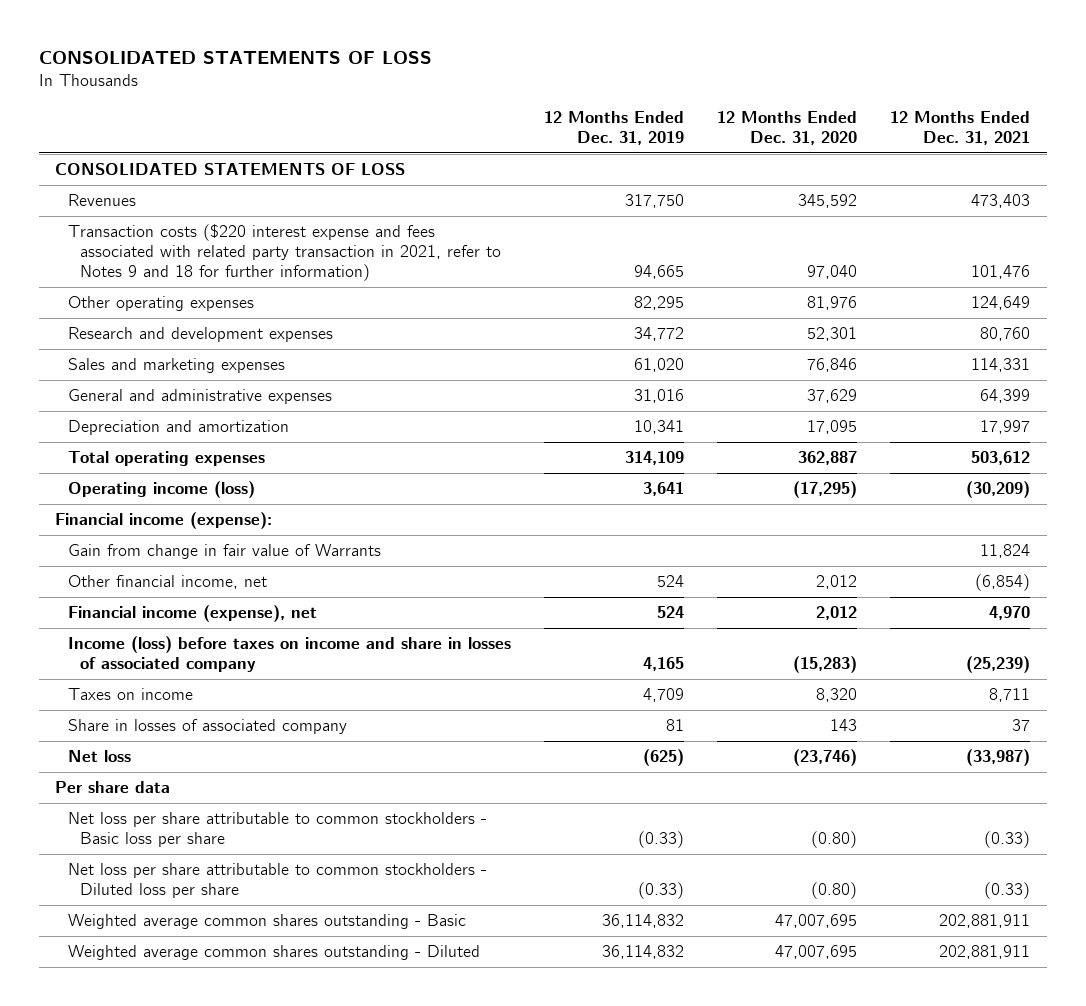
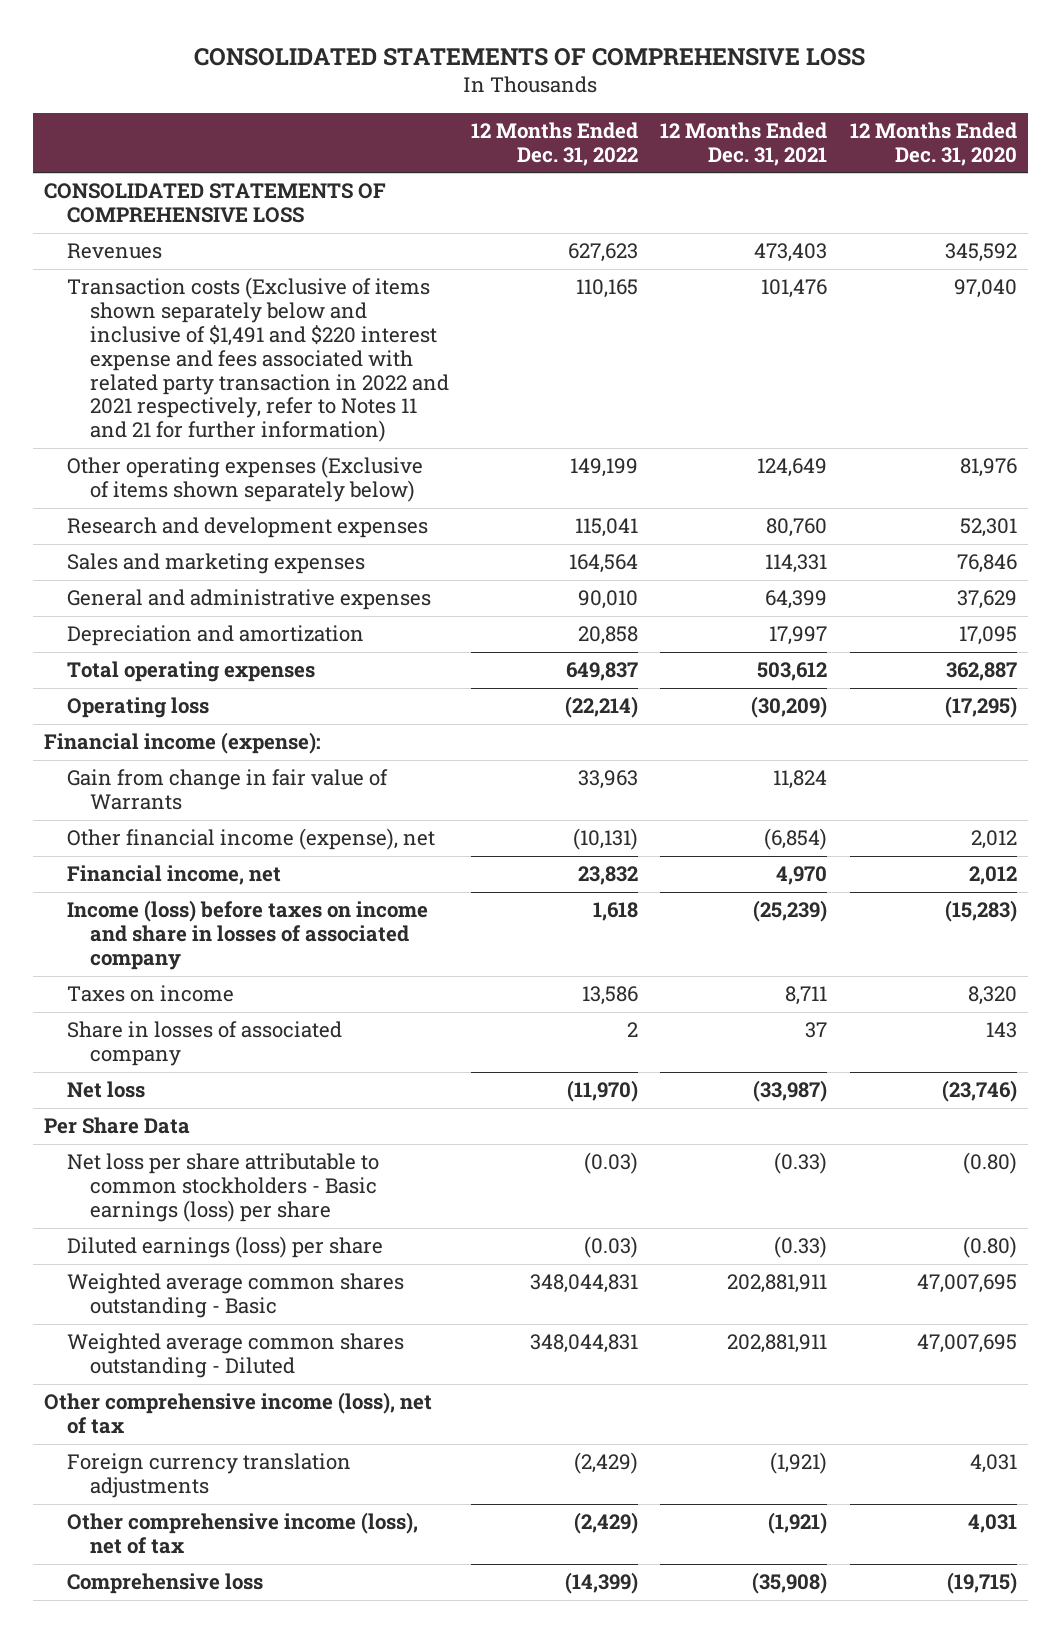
[38,50,432,64] CONSOLIDATED STATEMENTS OF LOSS -> [194,47,866,66] CONSOLIDATED STATEMENTS OF COMPREHENSIVE LOSS
[543,111,684,146] 12 Months Ended Dec. 31, 2019 -> none
none -> [471,121,639,166] 12 Months Ended Dec. 31, 2022
[55,163,406,176] CONSOLIDATED STATEMENTS OF LOSS -> [44,183,387,224] CONSOLIDATED STATEMENTS OF COMPREHENSIVE LOSS
[67,224,501,281] Transaction costs ($220 interest expense and fees associated with related party transaction in 2021, refer to Notes 9 and 18 for further information) -> [66,277,449,443] Transaction costs (Exclusive of items shown separately below and inclusive of $1,491 and $220 interest expense and fees associated with related party transaction in 2022 and 2021 respectively, refer to Notes 11 and 21 for further information)
[67,296,254,312] Other operating expenses -> [66,456,423,503] Other operating expenses (Exclusive of items shown separately below)
[67,481,255,499] Operating income (loss) -> [66,697,209,719] Operating loss
[67,575,267,590] Other financial income, net -> [66,828,435,851] Other financial income (expense), net
[67,605,317,623] Financial income (expense), net -> [66,865,281,886] Financial income, net
[55,781,171,794] Per share data -> [44,1117,191,1135] Per Share Data
[67,812,487,847] Net loss per share attributable to common stockholders - Basic loss per share -> [66,1153,379,1222] Net loss per share attributable to common stockholders - Basic earnings (loss) per share
[67,863,487,898] Net loss per share attributable to common stockholders - Diluted loss per share -> [66,1236,383,1259] Diluted earnings (loss) per share
none -> [44,1392,433,1435] Other comprehensive income (loss), net of tax
none -> [66,1453,351,1499] Foreign currency translation adjustments
none -> [66,1512,418,1555] Other comprehensive income (loss), net of tax
none -> [66,1573,263,1595] Comprehensive loss

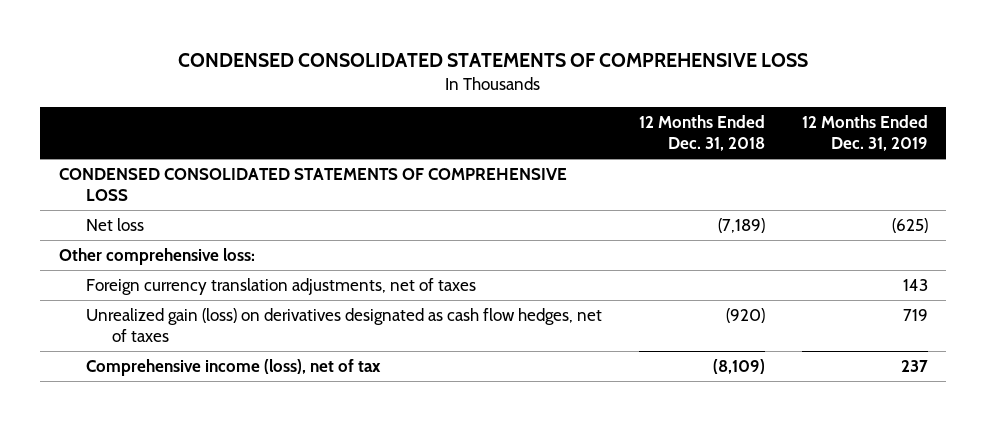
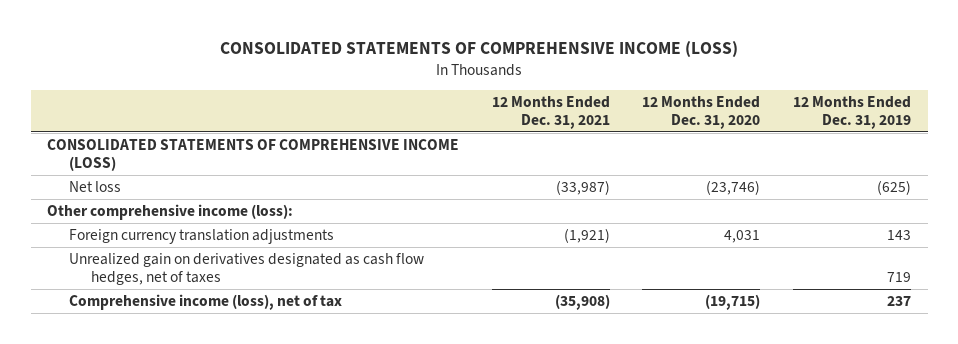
[178,52,809,67] CONDENSED CONSOLIDATED STATEMENTS OF COMPREHENSIVE LOSS -> [220,41,739,58] CONSOLIDATED STATEMENTS OF COMPREHENSIVE INCOME (LOSS)
[638,115,765,152] 12 Months Ended Dec. 31, 2018 -> none
none -> [491,96,610,130] 12 Months Ended Dec. 31, 2021
none -> [642,96,761,130] 12 Months Ended Dec. 31, 2020
[58,168,567,202] CONDENSED CONSOLIDATED STATEMENTS OF COMPREHENSIVE LOSS -> [46,138,459,171] CONSOLIDATED STATEMENTS OF COMPREHENSIVE INCOME (LOSS)
[58,248,255,266] Other comprehensive loss: -> [46,203,293,220] Other comprehensive income (loss):
[85,278,476,296] Foreign currency translation adjustments, net of taxes -> [68,228,334,244] Foreign currency translation adjustments
[85,308,602,343] Unrealized gain (loss) on derivatives designated as cash flow hedges, net of taxes -> [68,252,424,285] Unrealized gain on derivatives designated as cash flow hedges, net of taxes

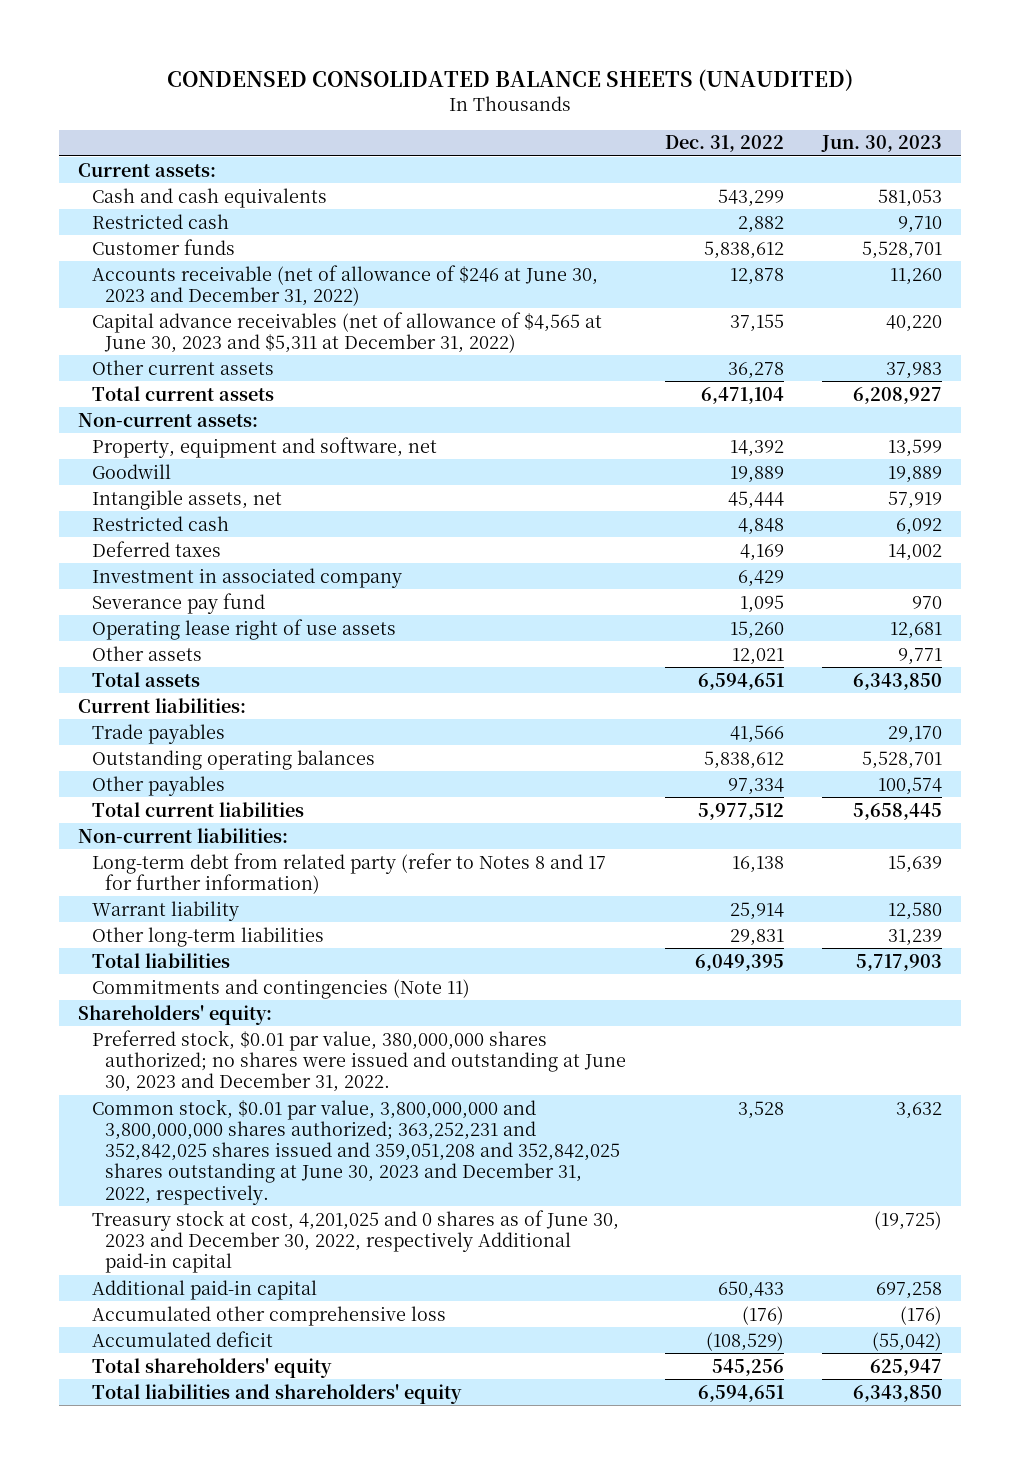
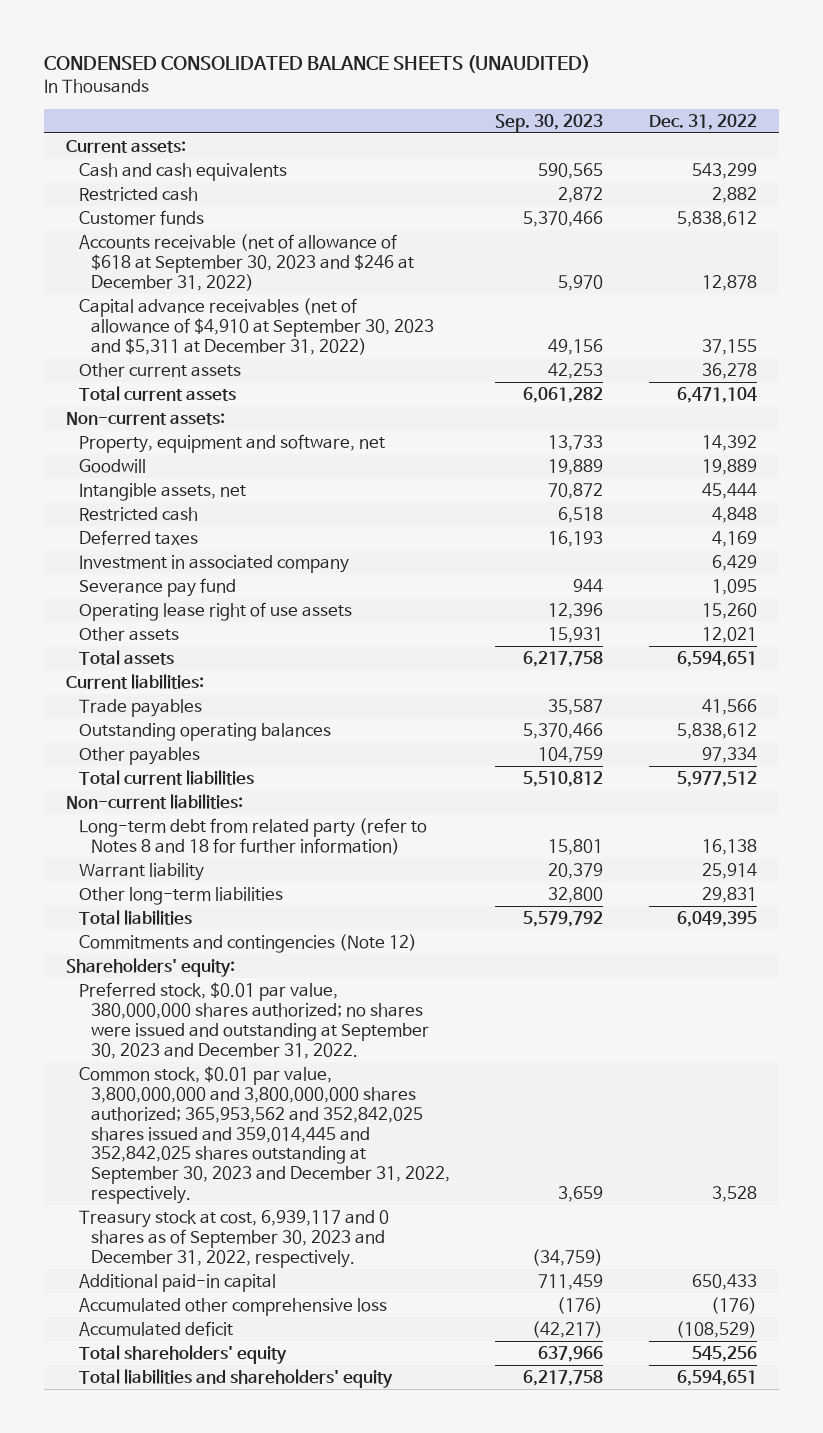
[820,135,942,153] Jun. 30, 2023 -> none
none -> [495,113,604,132] Sep. 30, 2023
[91,264,598,306] Accounts receivable (net of allowance of $246 at June 30, 2023 and December 31, 2022) -> [78,234,414,291] Accounts receivable (net of allowance of $618 at September 30, 2023 and $246 at December 31, 2022)
[91,311,602,353] Capital advance receivables (net of allowance of $4,565 at June 30, 2023 and $5,311 at December 31, 2022) -> [78,298,434,355] Capital advance receivables (net of allowance of $4,910 at September 30, 2023 and $5,311 at December 31, 2022)
[91,852,606,894] Long-term debt from related party (refer to Notes 8 and 17 for further information) -> [78,818,427,855] Long-term debt from related party (refer to Notes 8 and 18 for further information)
[91,978,470,999] Commitments and contingencies (Note 11) -> [78,934,417,954] Commitments and contingencies (Note 12)
[91,1029,627,1093] Preferred stock, $0.01 par value, 380,000,000 shares authorized; no shares were issued and outstanding at June 30, 2023 and December 31, 2022. -> [78,982,429,1059] Preferred stock, $0.01 par value, 380,000,000 shares authorized; no shares were issued and outstanding at September 30, 2023 and December 31, 2022.
[91,1098,621,1205] Common stock, $0.01 par value, 3,800,000,000 and 3,800,000,000 shares authorized; 363,252,231 and 352,842,025 shares issued and 359,051,208 and 352,842,025 shares outstanding at June 30, 2023 and December 31, 2022, respectively. -> [78,1066,450,1205] Common stock, $0.01 par value, 3,800,000,000 and 3,800,000,000 shares authorized; 365,953,562 and 352,842,025 shares issued and 359,014,445 and 352,842,025 shares outstanding at September 30, 2023 and December 31, 2022, respectively.
[91,1209,619,1274] Treasury stock at cost, 4,201,025 and 0 shares as of June 30, 2023 and December 30, 2022, respectively Additional paid-in capital -> [78,1210,389,1268] Treasury stock at cost, 6,939,117 and 0 shares as of September 30, 2023 and December 31, 2022, respectively.

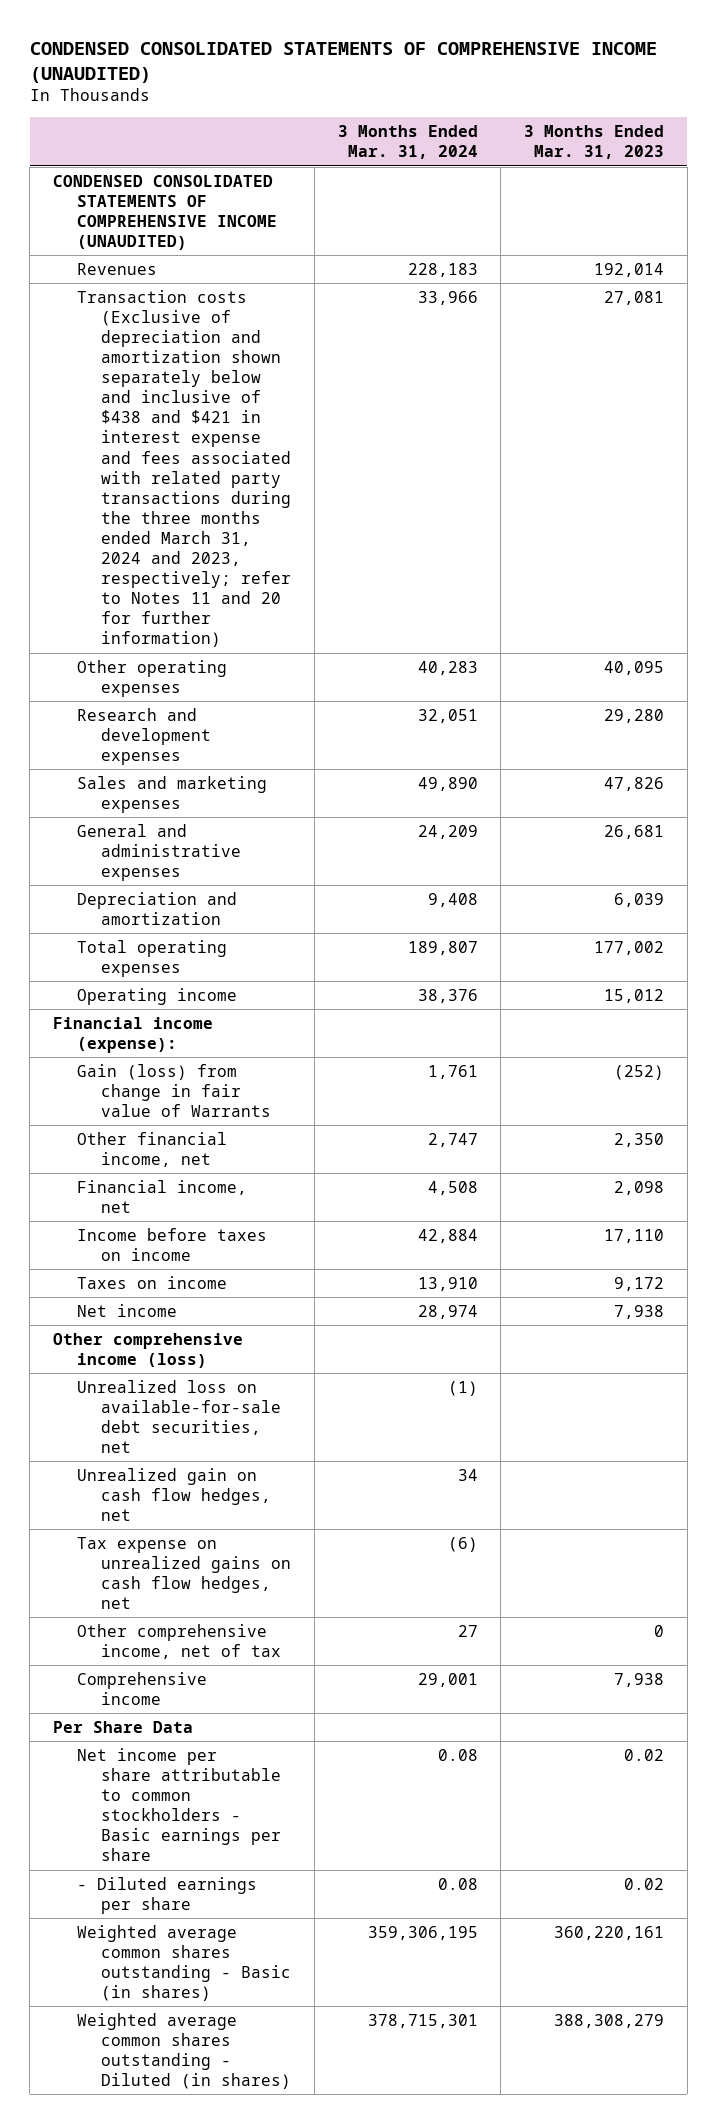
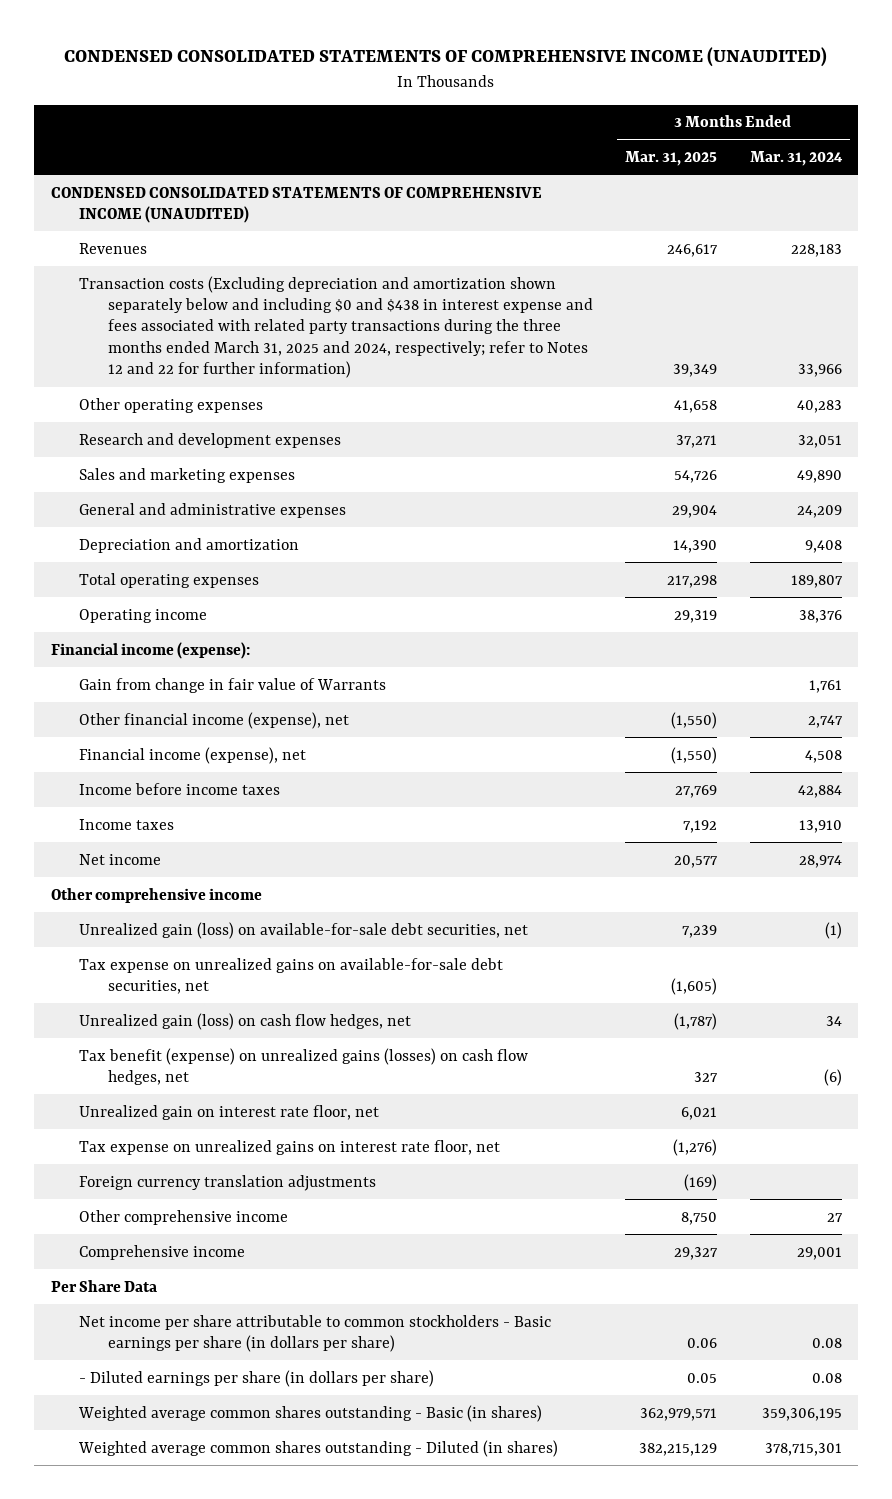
[523,125,664,160] 3 Months Ended Mar. 31, 2023 -> none
none -> [625,151,718,167] Mar. 31, 2025
[77,289,292,648] Transaction costs (Exclusive of depreciation and amortization shown separately below and inclusive of $438 and $421 in interest expense and fees associated with related party transactions during the three months ended March 31, 2024 and 2023, respectively; refer to Notes 11 and 20 for further information) -> [79,275,593,379] Transaction costs (Excluding depreciation and amortization shown separately below and including $0 and $438 in interest expense and fees associated with related party transactions during the three months ended March 31, 2025 and 2024, respectively; refer to Notes 12 and 22 for further information)
[77,1063,272,1118] Gain (loss) from change in fair value of Warrants -> [79,677,387,693] Gain from change in fair value of Warrants
[77,1131,228,1167] Other financial income, net -> [79,711,350,729] Other financial income (expense), net
[77,1179,248,1213] Financial income, net -> [79,746,307,764] Financial income (expense), net
[77,1227,268,1261] Income before taxes on income -> [79,782,281,795] Income before income taxes
[77,1275,228,1289] Taxes on income -> [79,818,175,830] Income taxes
[53,1332,244,1368] Other comprehensive income (loss) -> [50,887,262,903] Other comprehensive income
[77,1379,282,1454] Unrealized loss on available-for-sale debt securities, net -> [79,921,529,939] Unrealized gain (loss) on available-for-sale debt securities, net
none -> [79,957,504,995] Tax expense on unrealized gains on available-for-sale debt securities, net
[77,1467,272,1522] Unrealized gain on cash flow hedges, net -> [79,1012,412,1030] Unrealized gain (loss) on cash flow hedges, net
[77,1536,292,1610] Tax expense on unrealized gains on cash flow hedges, net -> [79,1047,529,1086] Tax benefit (expense) on unrealized gains (losses) on cash flow hedges, net
none -> [79,1104,380,1120] Unrealized gain on interest rate floor, net
none -> [79,1139,501,1155] Tax expense on unrealized gains on interest rate floor, net
none -> [79,1174,377,1191] Foreign currency translation adjustments
[77,1623,282,1659] Other comprehensive income, net of tax -> [79,1209,289,1225] Other comprehensive income
[77,1747,282,1862] Net income per share attributable to common stockholders - Basic earnings per share -> [79,1314,552,1353] Net income per share attributable to common stockholders - Basic earnings per share (in dollars per share)
[77,1876,258,1914] - Diluted earnings per share -> [79,1369,435,1387] - Diluted earnings per share (in dollars per share)

